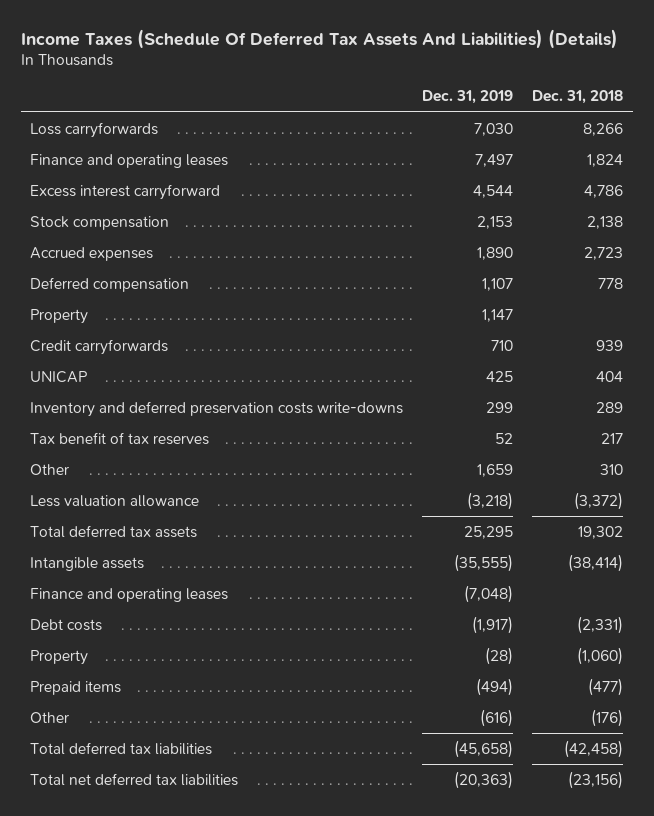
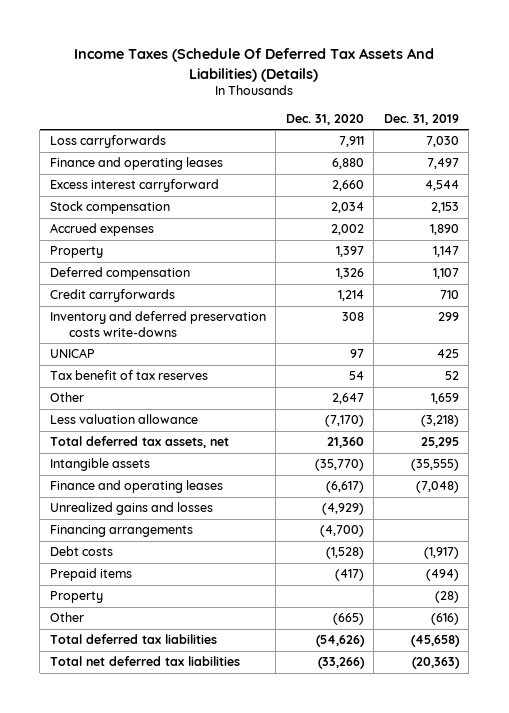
[532,90,624,105] Dec. 31, 2018 -> none
none -> [285,114,364,126] Dec. 31, 2020
[30,276,190,292] Deferred compensation -> [49,267,190,281] Deferred compensation
[30,370,88,383] UNICAP -> [49,348,95,359] UNICAP
[30,524,198,538] Total deferred tax assets -> [49,436,229,449] Total deferred tax assets, net
none -> [49,502,213,516] Unrealized gains and losses
none -> [49,525,193,538] Financing arrangements
[30,649,89,665] Property -> [49,591,103,604] Property

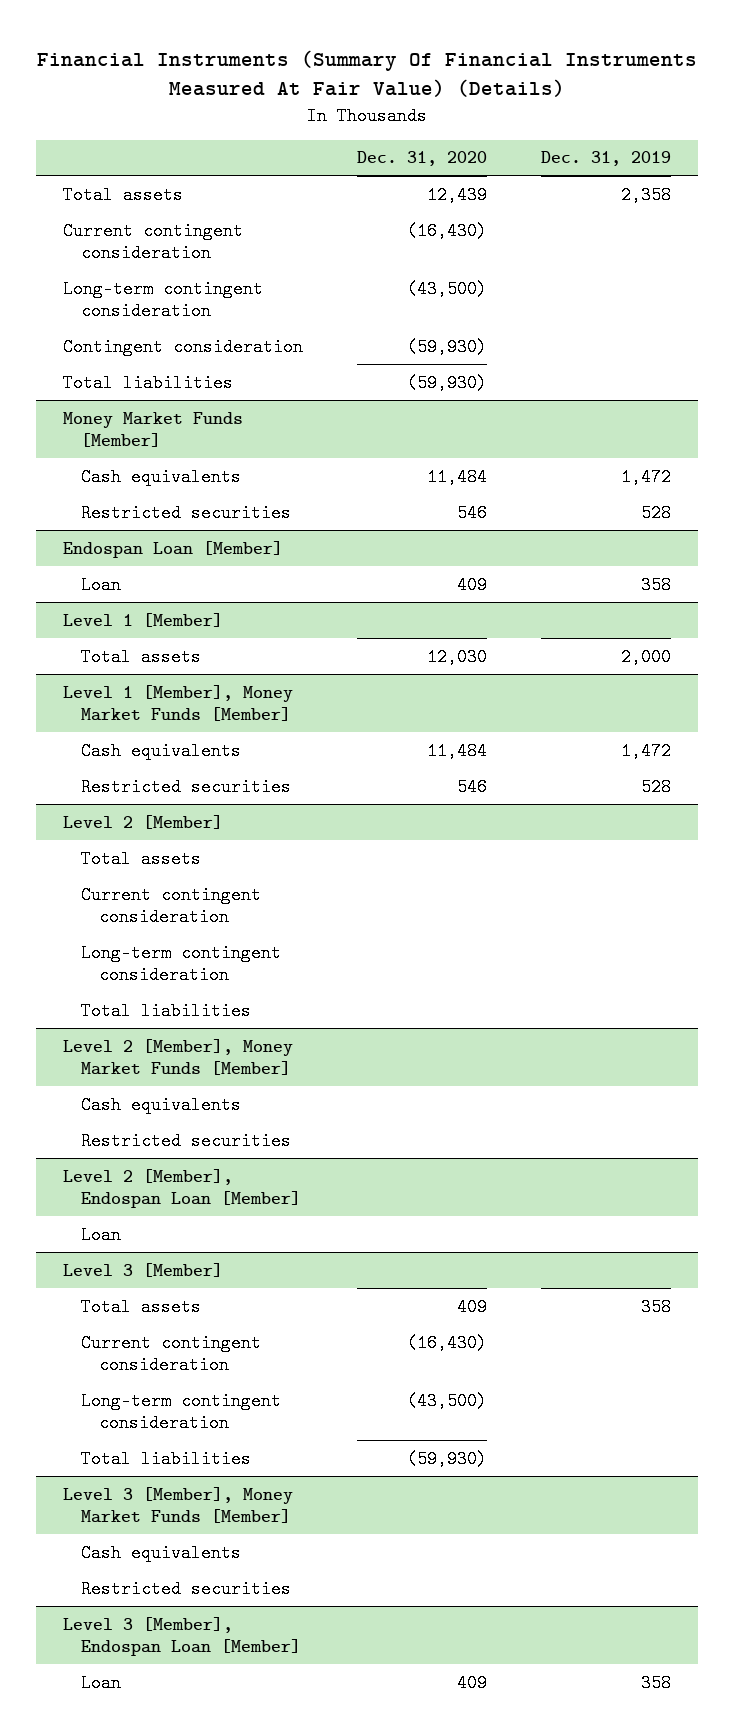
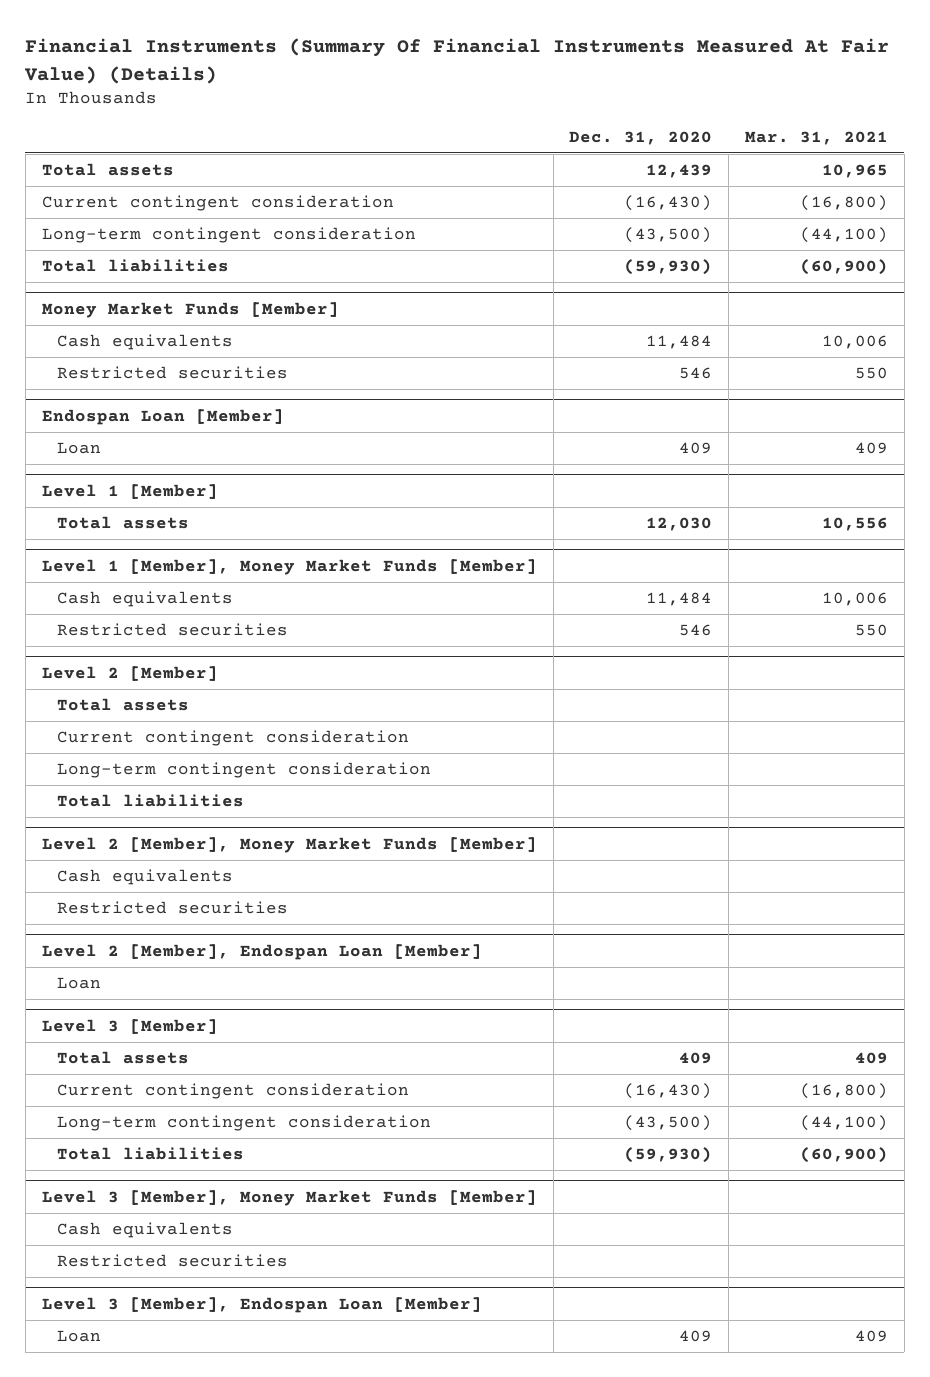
[541,151,672,167] Dec. 31, 2019 -> none
none -> [744,130,888,145] Mar. 31, 2021
[63,337,304,356] Contingent consideration -> none

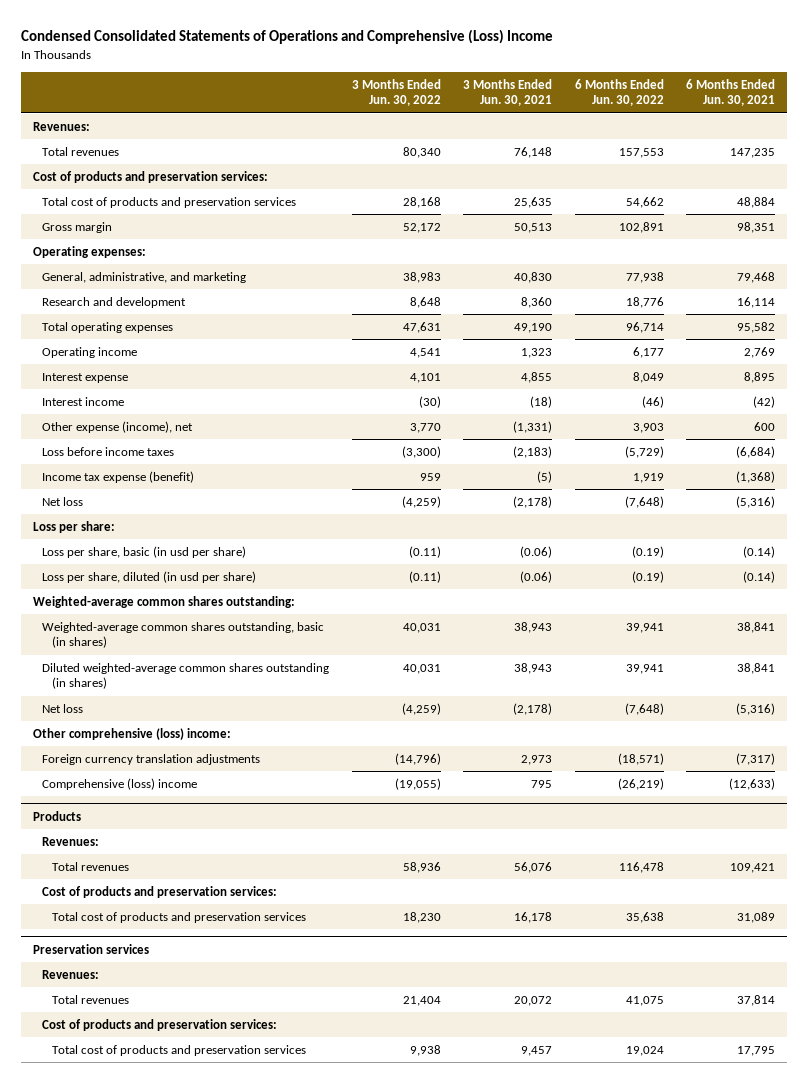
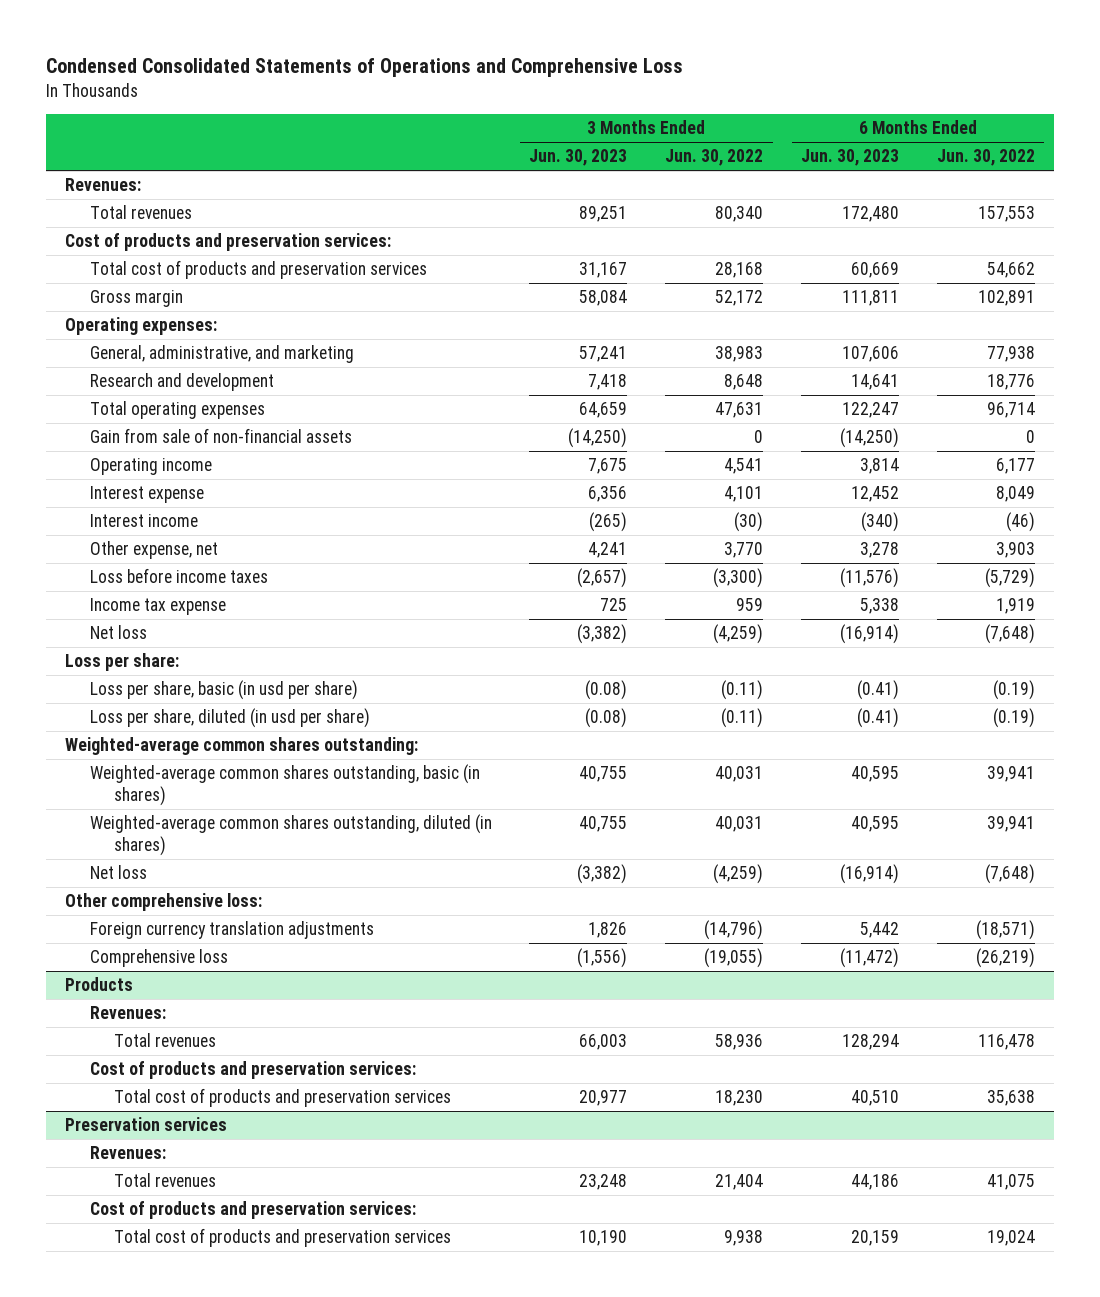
[21,29,554,45] Condensed Consolidated Statements of Operations and Comprehensive (Loss) Income -> [45,58,683,78] Condensed Consolidated Statements of Operations and Comprehensive Loss
[463,78,553,107] 3 Months Ended Jun. 30, 2021 -> none
[686,78,776,107] 6 Months Ended Jun. 30, 2021 -> none
none -> [529,149,628,167] Jun. 30, 2023
none -> [800,149,899,167] Jun. 30, 2023
none -> [89,428,352,444] Gain from sale of non-financial assets
[42,420,194,433] Other expense (income), net -> [89,541,218,560] Other expense, net
[42,470,195,483] Income tax expense (benefit) -> [89,598,226,616] Income tax expense
[42,662,330,690] Diluted weighted-average common shares outstanding (in shares) -> [89,814,492,857] Weighted-average common shares outstanding, diluted (in shares)
[32,727,231,740] Other comprehensive (loss) income: -> [64,893,262,912] Other comprehensive loss:
[42,777,198,790] Comprehensive (loss) income -> [89,949,228,968] Comprehensive loss

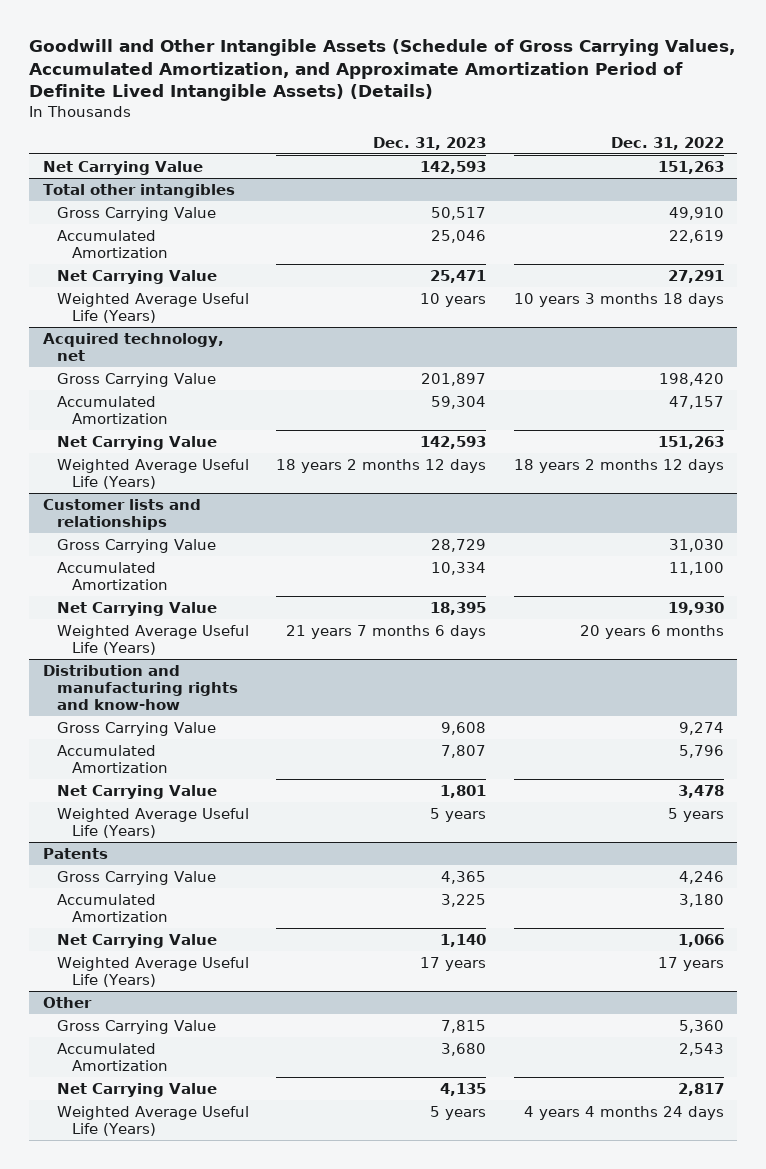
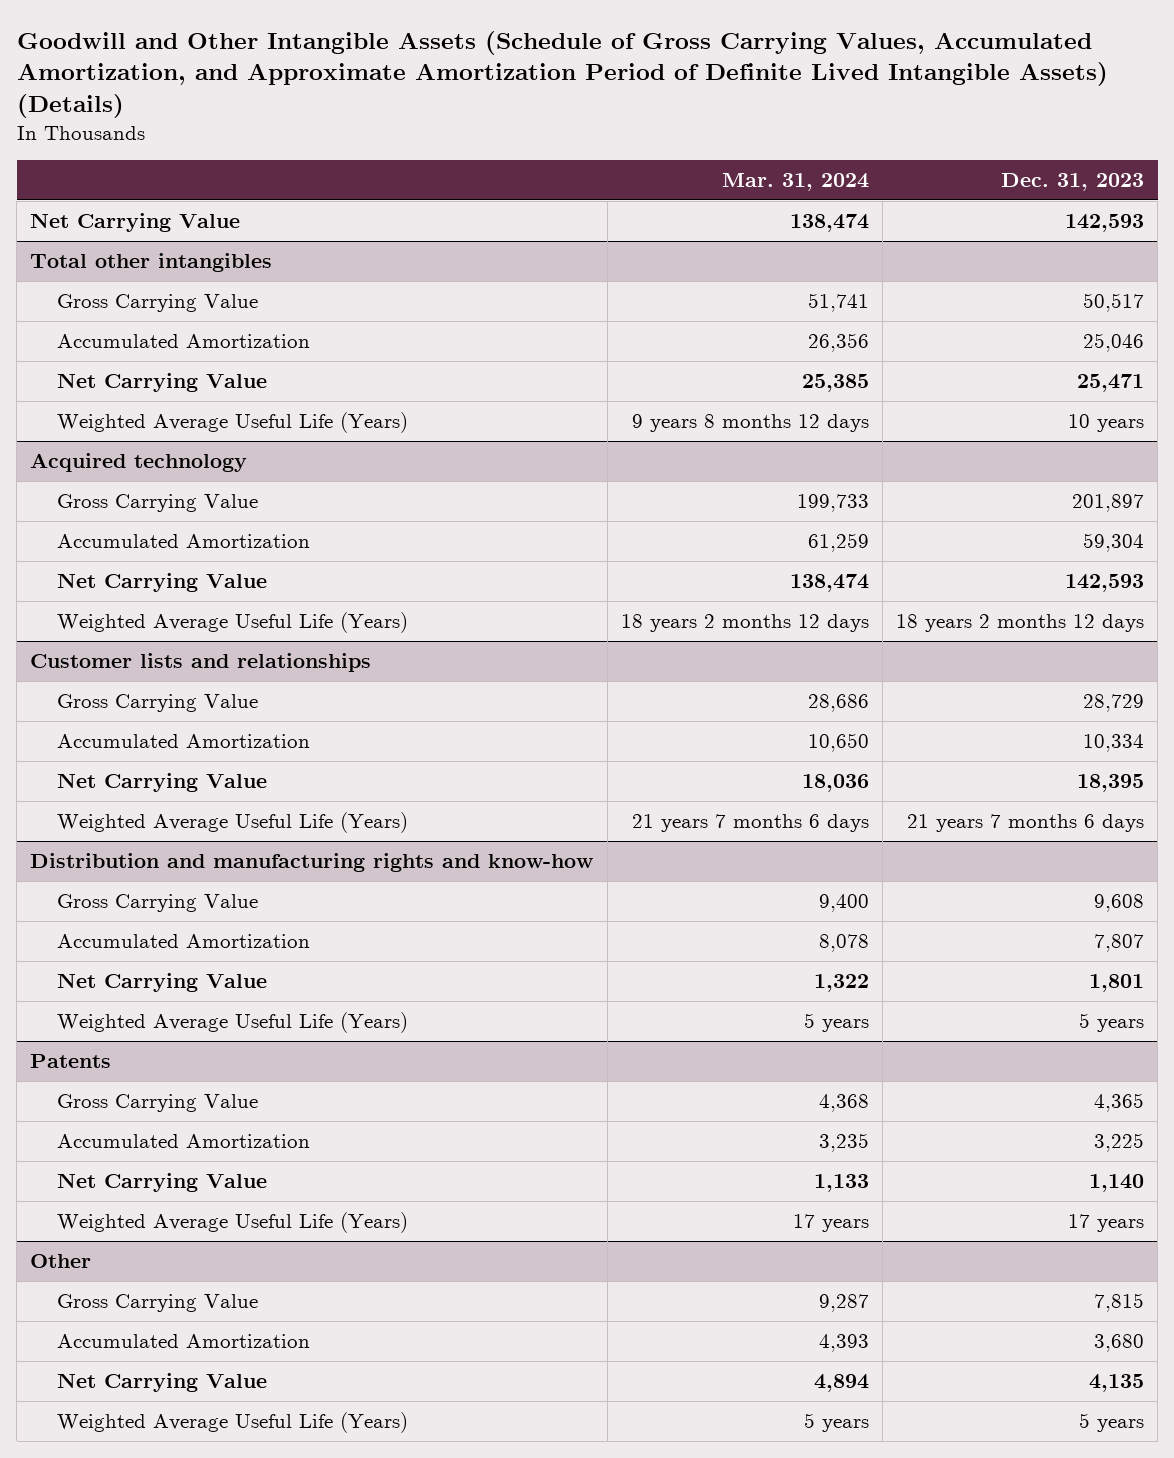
[610,136,724,150] Dec. 31, 2022 -> none
none -> [721,173,869,192] Mar. 31, 2024
[42,332,224,361] Acquired technology, net -> [30,452,248,472] Acquired technology

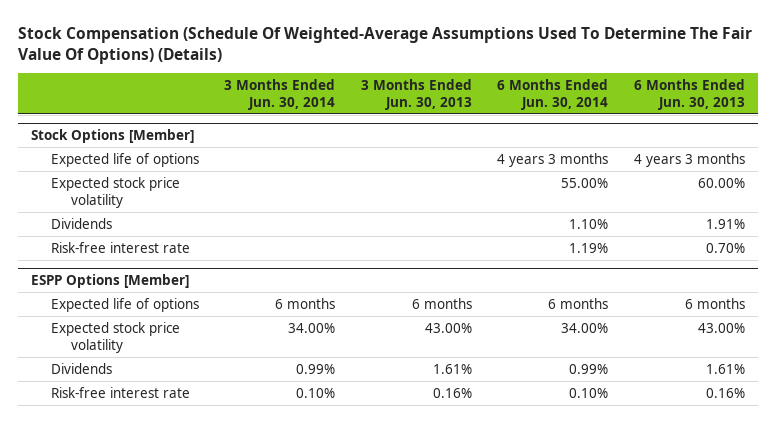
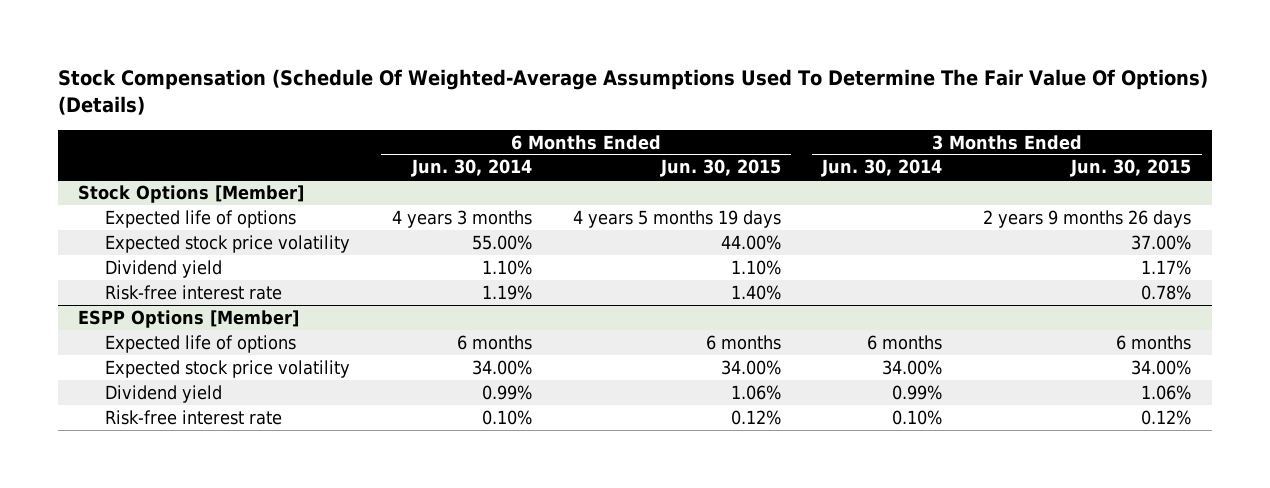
[360,78,472,110] 3 Months Ended Jun. 30, 2013 -> none
[633,78,745,110] 6 Months Ended Jun. 30, 2013 -> none
none -> [659,159,781,178] Jun. 30, 2015
none -> [1070,159,1192,178] Jun. 30, 2015
[50,217,112,229] Dividends -> [105,259,223,278] Dividend yield
[50,362,112,374] Dividends -> [105,384,223,403] Dividend yield

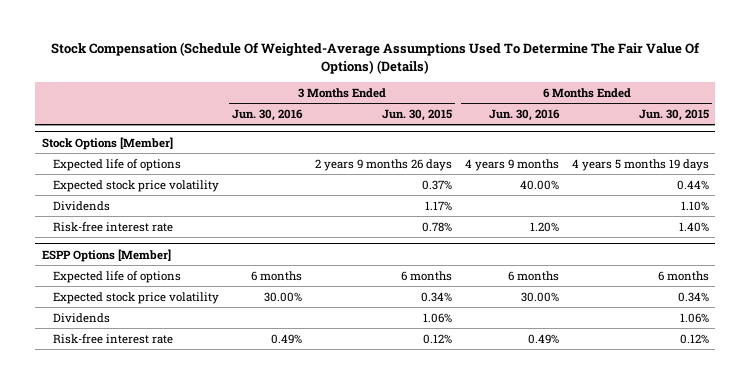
[410,159,532,178] Jun. 30, 2014 -> none
[821,159,943,178] Jun. 30, 2014 -> none
none -> [232,108,304,121] Jun. 30, 2016
none -> [488,108,560,121] Jun. 30, 2016
[720,234,781,250] 44.00% -> [676,179,709,190] 0.44%
[1131,234,1192,250] 37.00% -> [421,179,452,190] 0.37%
[105,259,223,278] Dividend yield -> [53,200,111,211] Dividends
[720,359,781,375] 34.00% -> [677,291,709,302] 0.34%
[1131,359,1192,375] 34.00% -> [420,291,452,302] 0.34%
[105,384,223,403] Dividend yield -> [53,312,111,323] Dividends

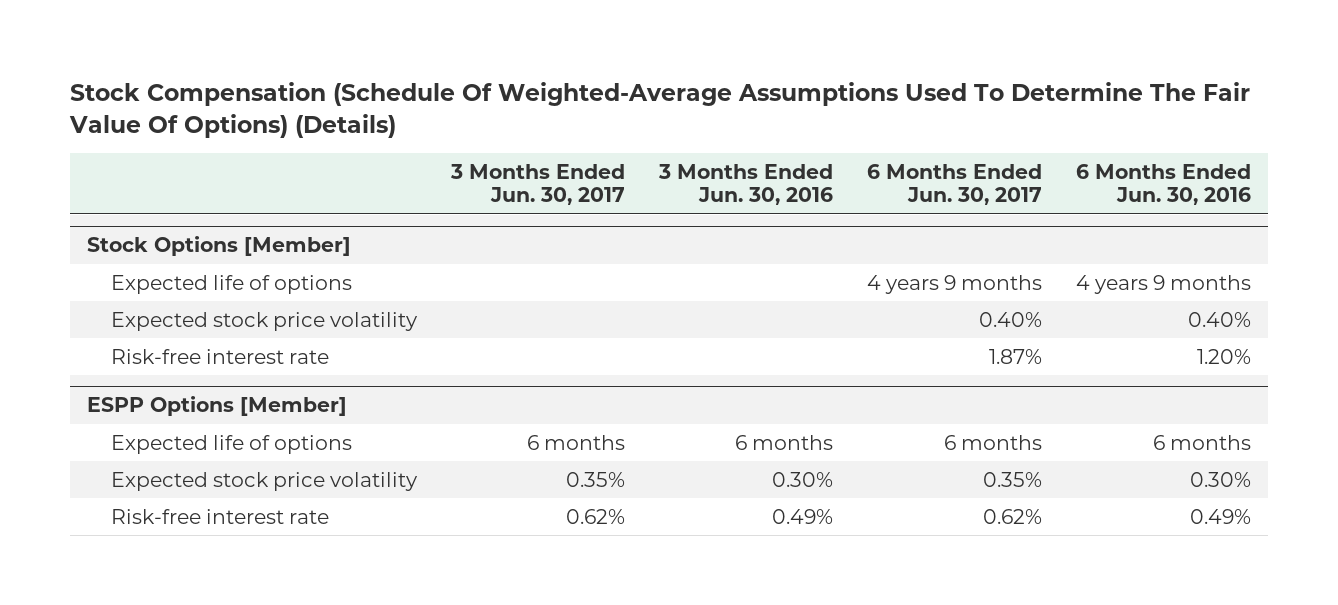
[381,108,452,121] Jun. 30, 2015 -> none
[638,108,709,121] Jun. 30, 2015 -> none
none -> [450,164,626,206] 3 Months Ended Jun. 30, 2017
none -> [867,164,1043,206] 6 Months Ended Jun. 30, 2017
[53,200,111,211] Dividends -> none
[519,179,559,190] 40.00% -> [1188,311,1252,327] 0.40%
[53,312,111,323] Dividends -> none
[264,291,303,302] 30.00% -> [772,471,834,487] 0.30%
[520,291,559,302] 30.00% -> [1190,471,1252,487] 0.30%

